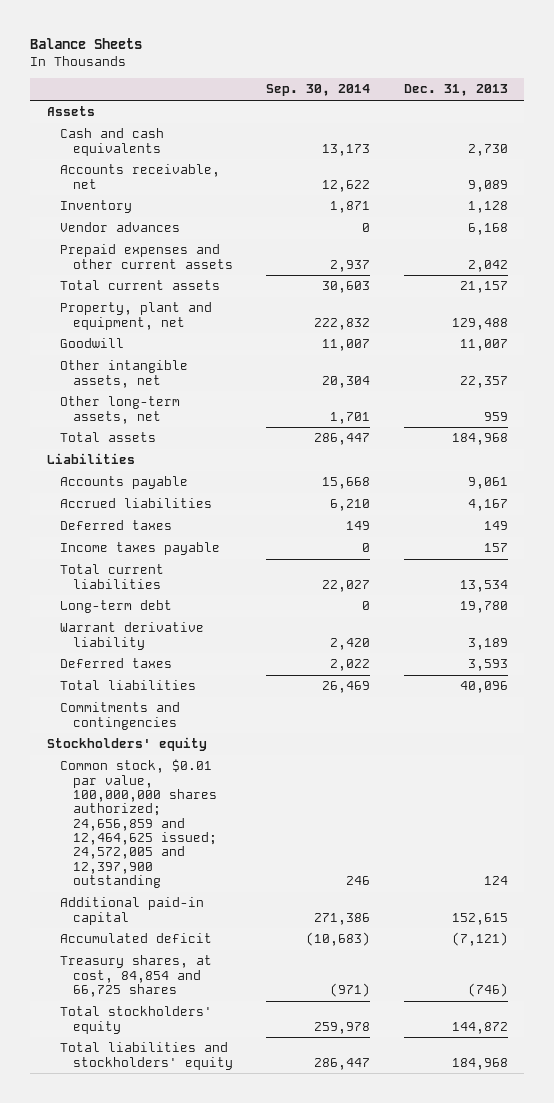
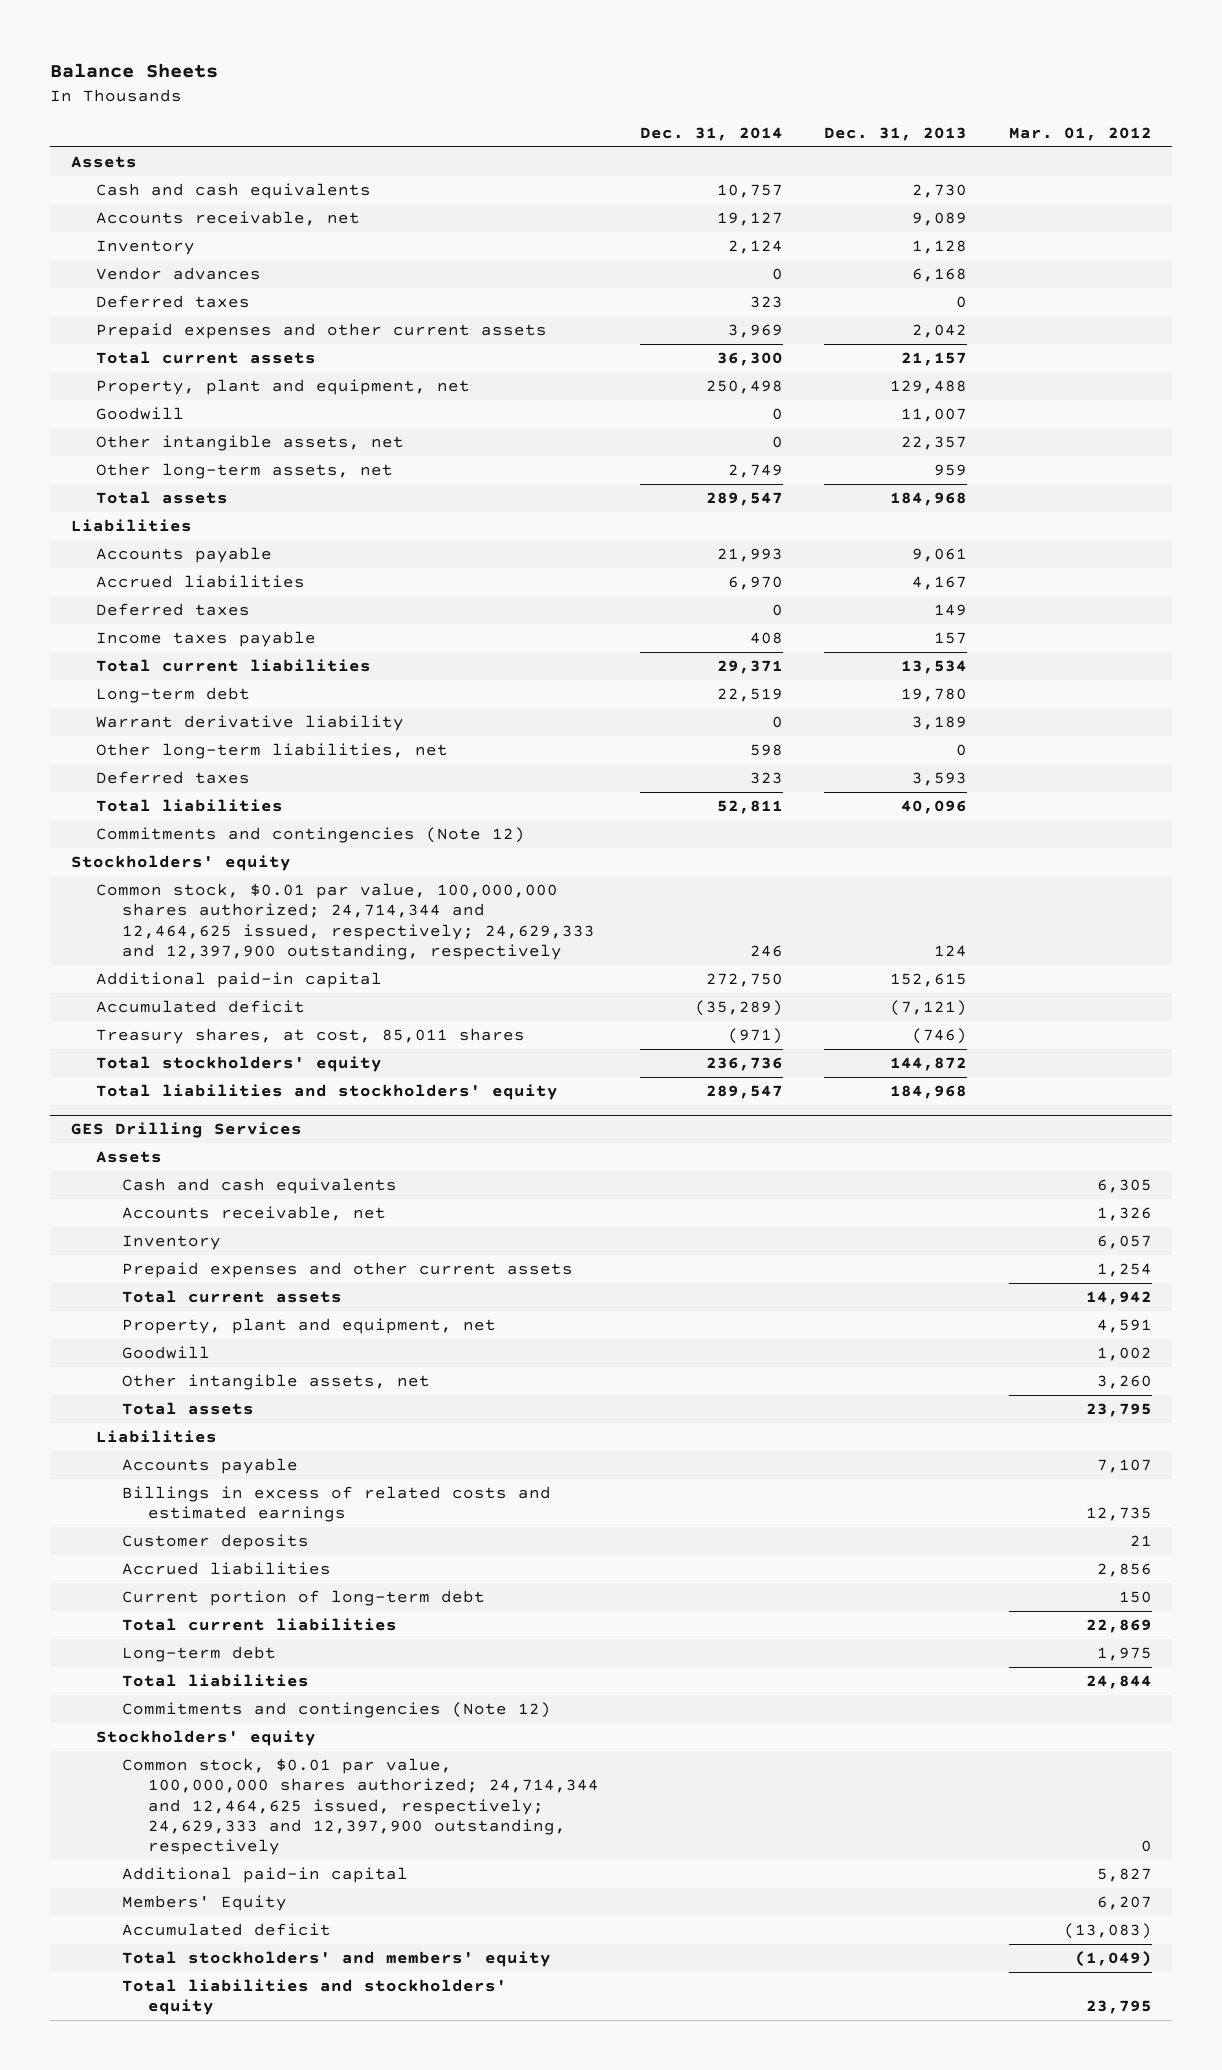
[266,84,371,97] Sep. 30, 2014 -> none
none -> [640,126,784,141] Dec. 31, 2014
none -> [1008,126,1152,141] Mar. 01, 2012
none -> [96,295,251,309] Deferred taxes
none -> [96,743,449,760] Other long-term liabilities, net
[60,702,181,730] Commitments and contingencies -> [96,827,526,844] Commitments and contingencies (Note 12)
[60,759,218,889] Common stock, $0.01 par value, 100,000,000 shares authorized; 24,656,859 and 12,464,625 issued; 24,572,005 and 12,397,900 outstanding -> [96,883,596,960] Common stock, $0.01 par value, 100,000,000 shares authorized; 24,714,344 and 12,464,625 issued, respectively; 24,629,333 and 12,397,900 outstanding, respectively
[60,955,213,998] Treasury shares, at cost, 84,854 and 66,725 shares -> [96,1028,526,1045] Treasury shares, at cost, 85,011 shares
none -> [70,1122,302,1139] GES Drilling Services
none -> [96,1151,163,1164] Assets
none -> [122,1178,398,1195] Cash and cash equivalents
none -> [122,1206,387,1222] Accounts receivable, net
none -> [122,1235,222,1251] Inventory
none -> [122,1262,574,1279] Prepaid expenses and other current assets
none -> [122,1290,343,1304] Total current assets
none -> [122,1318,497,1335] Property, plant and equipment, net
none -> [122,1346,211,1360] Goodwill
none -> [122,1374,431,1391] Other intangible assets, net
none -> [122,1402,255,1416] Total assets
none -> [96,1430,218,1444] Liabilities
none -> [122,1458,299,1475] Accounts payable
none -> [122,1486,552,1523] Billings in excess of related costs and estimated earnings
none -> [122,1534,310,1551] Customer deposits
none -> [122,1562,332,1576] Accrued liabilities
none -> [122,1590,486,1607] Current portion of long-term debt
none -> [122,1618,398,1632] Total current liabilities
none -> [122,1646,277,1663] Long-term debt
none -> [122,1674,310,1688] Total liabilities
none -> [122,1702,552,1719] Commitments and contingencies (Note 12)
none -> [96,1730,317,1747] Stockholders' equity
none -> [122,1758,600,1856] Common stock, $0.01 par value, 100,000,000 shares authorized; 24,714,344 and 12,464,625 issued, respectively; 24,629,333 and 12,397,900 outstanding, respectively
none -> [122,1867,409,1884] Additional paid-in capital
none -> [122,1895,288,1912] Members' Equity
none -> [122,1923,332,1937] Accumulated deficit
none -> [122,1951,552,1968] Total stockholders' and members' equity
none -> [122,1979,508,2016] Total liabilities and stockholders' equity

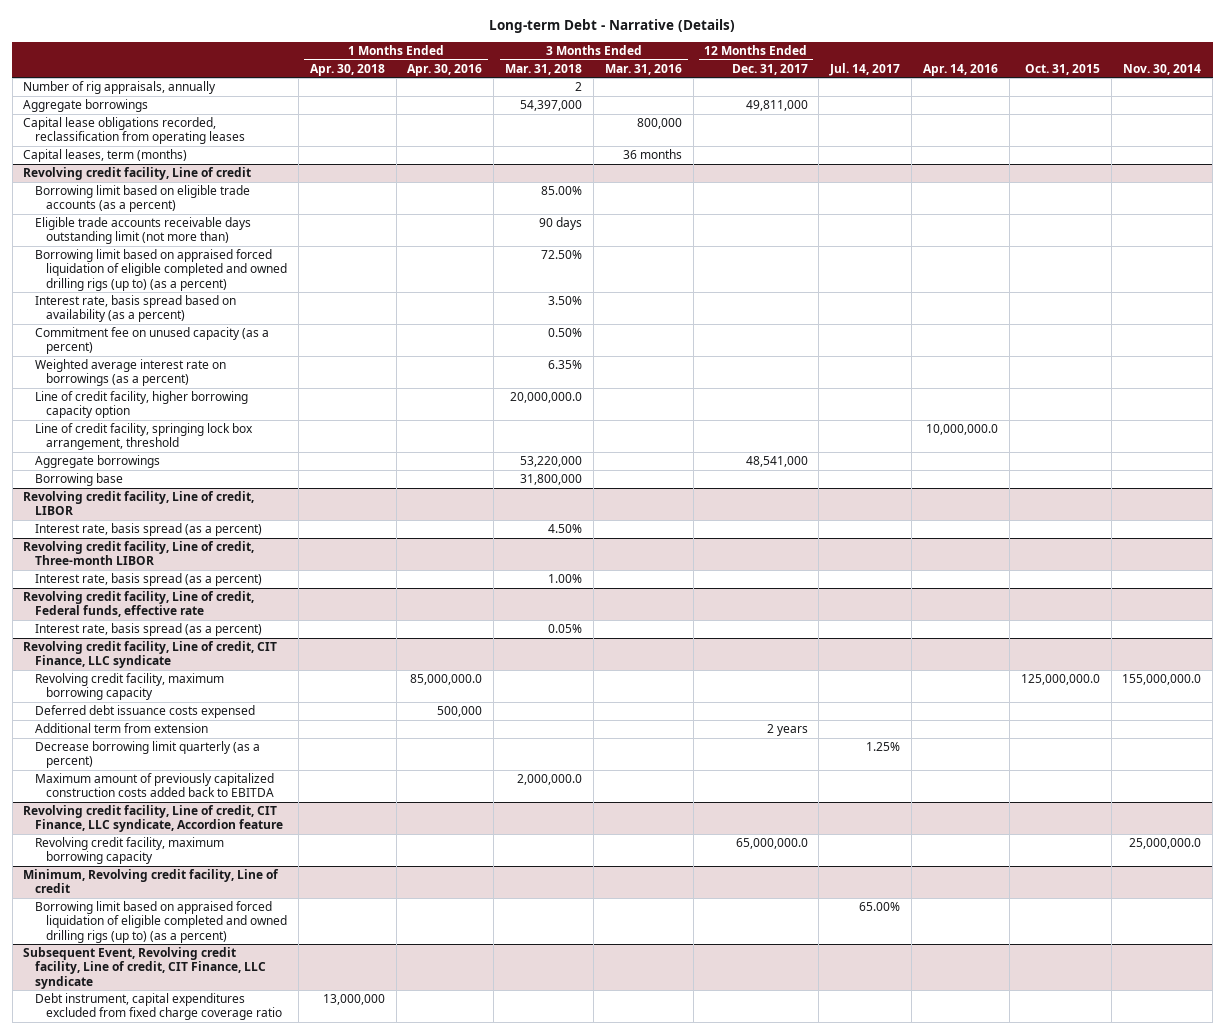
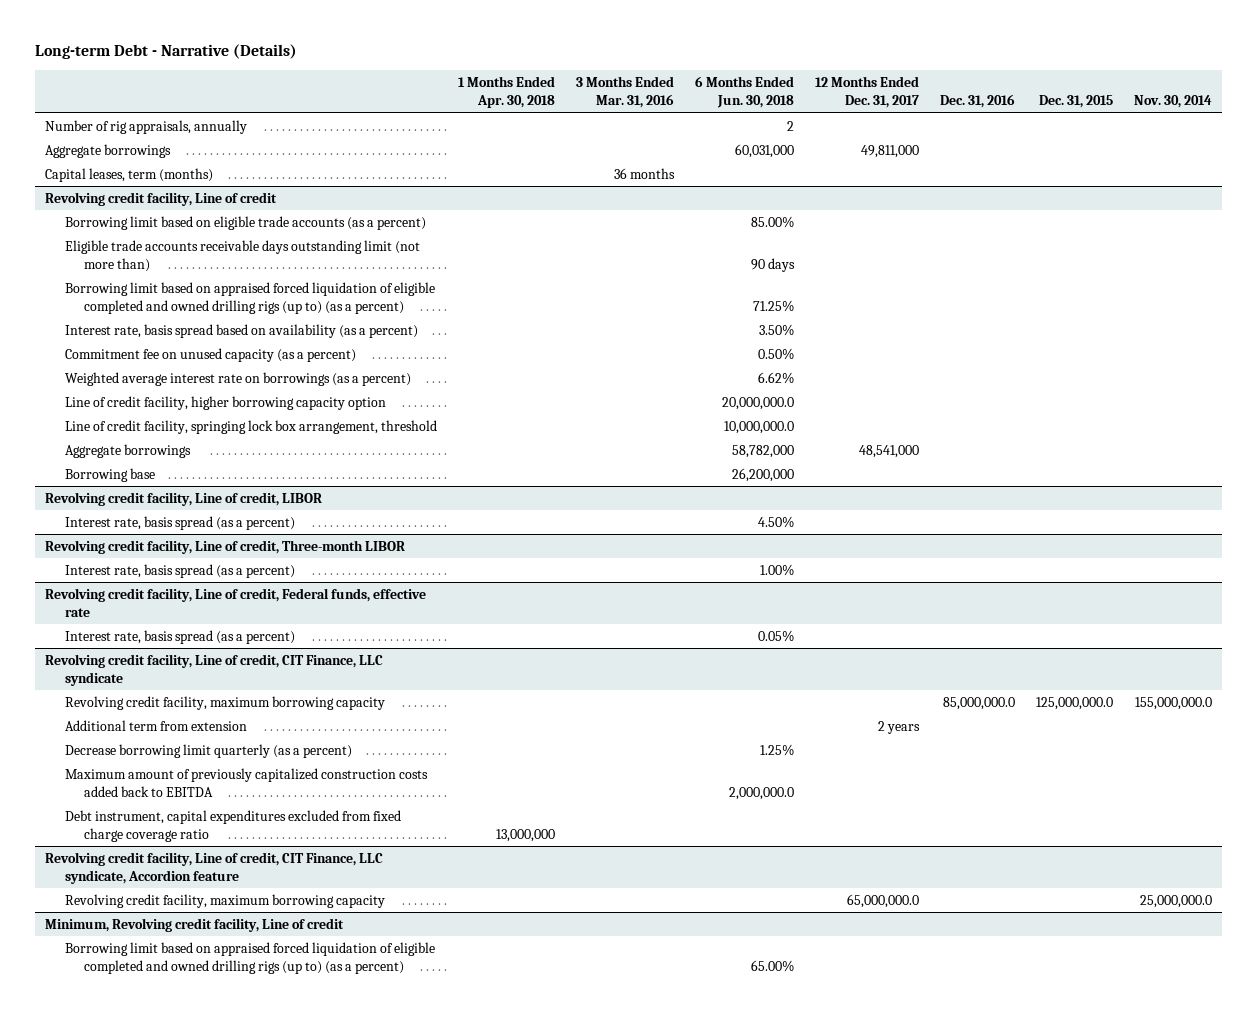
[407,63,483,76] Apr. 30, 2016 -> none
[505,63,583,75] Mar. 31, 2018 -> none
[829,62,901,76] Jul. 14, 2017 -> none
[923,63,999,76] Apr. 14, 2016 -> none
[1024,63,1100,75] Oct. 31, 2015 -> none
none -> [694,76,794,109] 6 Months Ended Jun. 30, 2018
none -> [939,94,1015,109] Dec. 31, 2016
none -> [1038,95,1113,109] Dec. 31, 2015
[23,117,245,145] Capital lease obligations recorded, reclassification from operating leases -> none
[34,705,255,719] Deferred debt issuance costs expensed -> none
none -> [64,809,401,842] Debt instrument, capital expenditures excluded from fixed charge coverage ratio
[23,947,266,989] Subsequent Event, Revolving credit facility, Line of credit, CIT Finance, LLC syndicate -> none
[34,993,283,1021] Debt instrument, capital expenditures excluded from fixed charge coverage ratio -> none

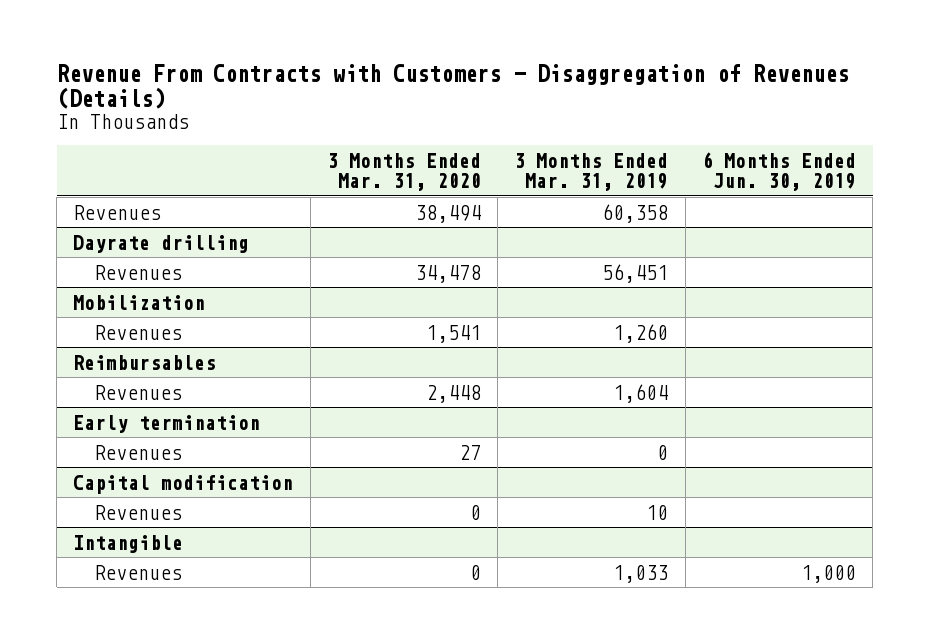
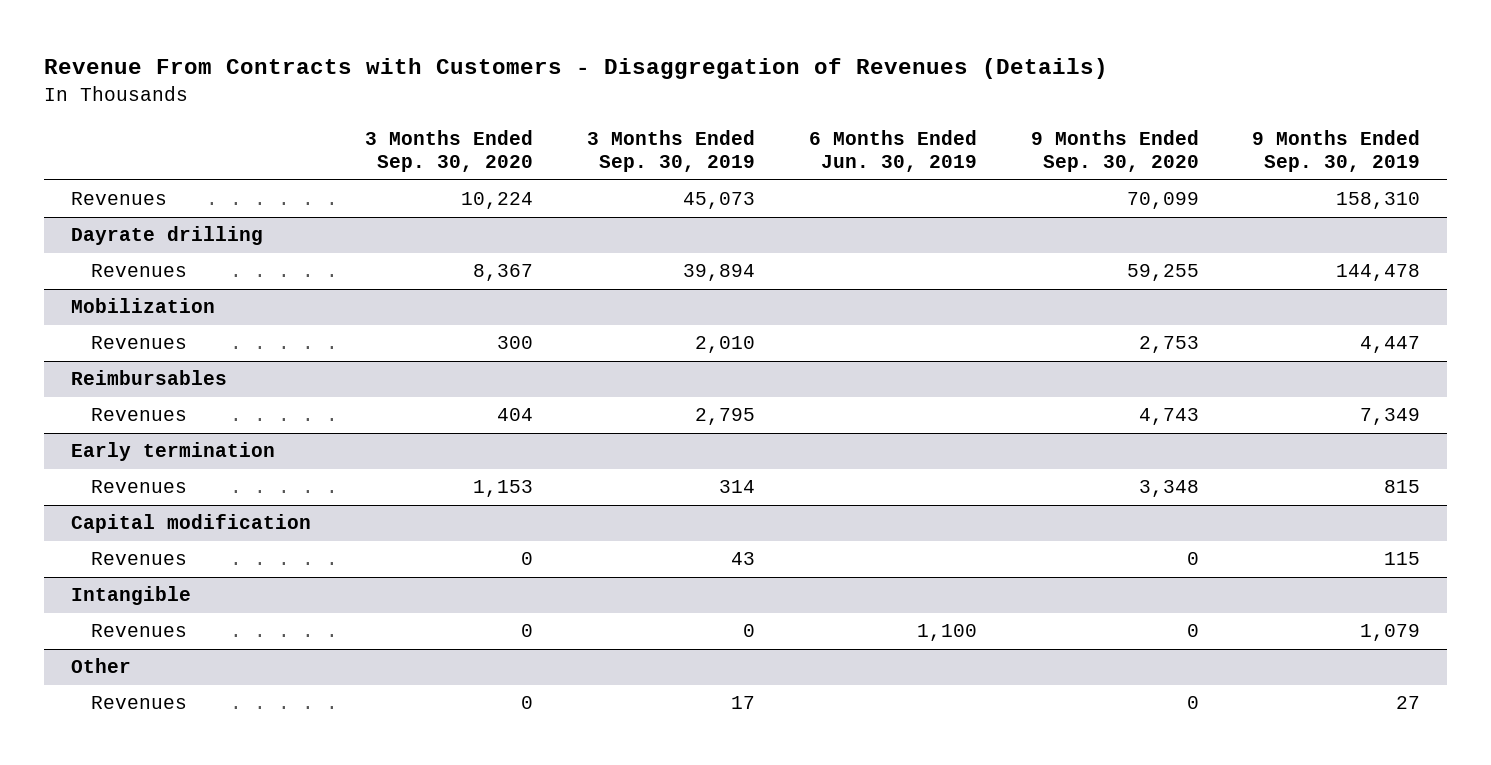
[326,152,481,191] 3 Months Ended Mar. 31, 2020 -> none
[514,152,669,191] 3 Months Ended Mar. 31, 2019 -> none
none -> [364,129,533,173] 3 Months Ended Sep. 30, 2020
none -> [586,129,755,173] 3 Months Ended Sep. 30, 2019
none -> [1030,129,1199,173] 9 Months Ended Sep. 30, 2020
none -> [1252,129,1421,173] 9 Months Ended Sep. 30, 2019
[800,564,856,583] 1,000 -> [916,624,977,642] 1,100
none -> [70,658,131,674] Other
none -> [91,696,188,710] Revenues

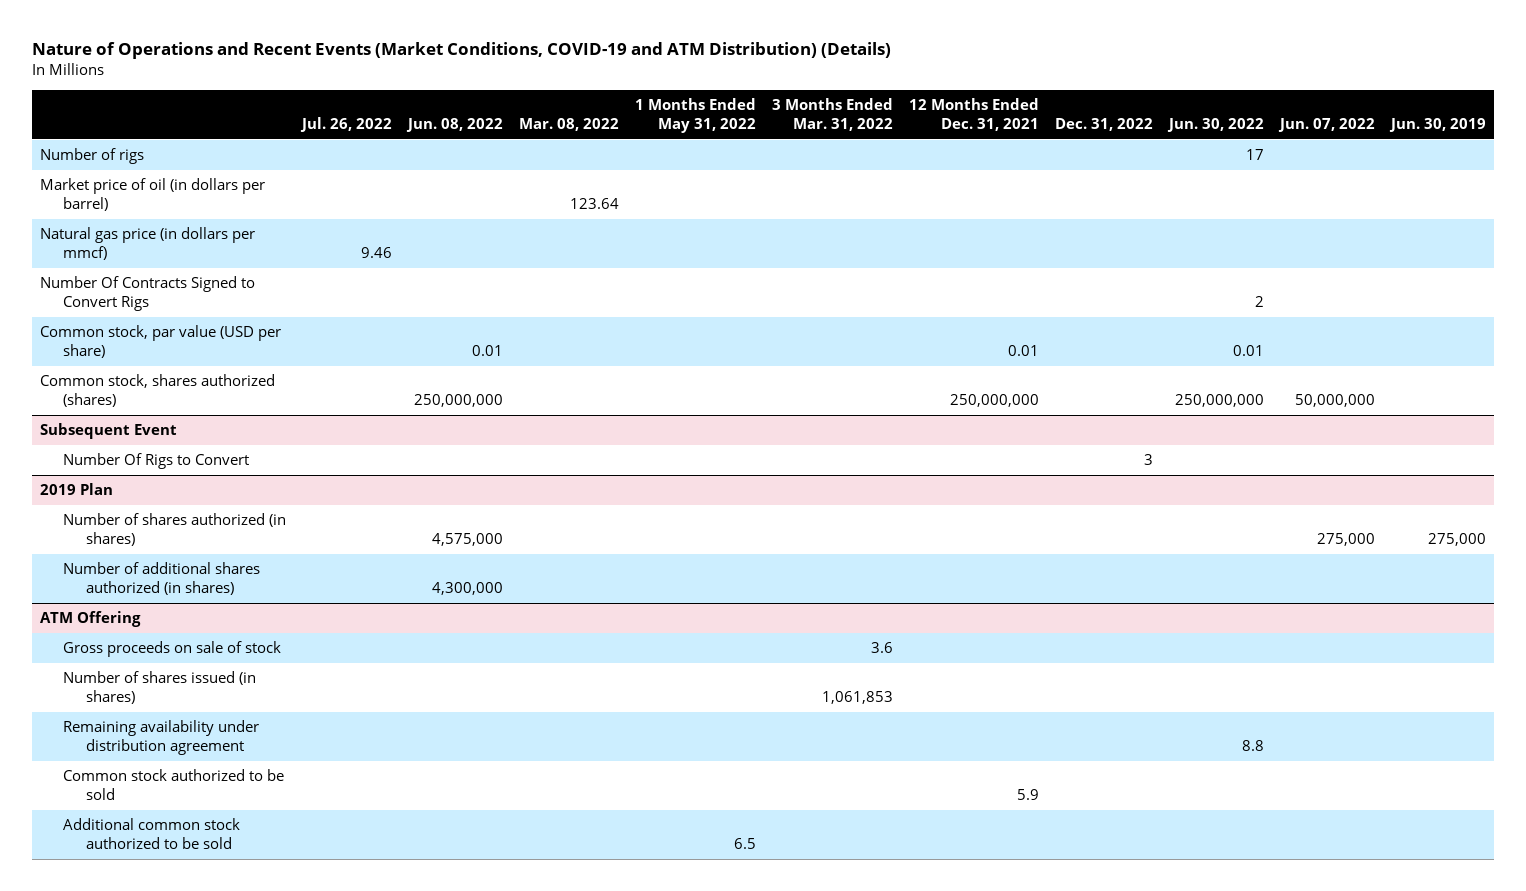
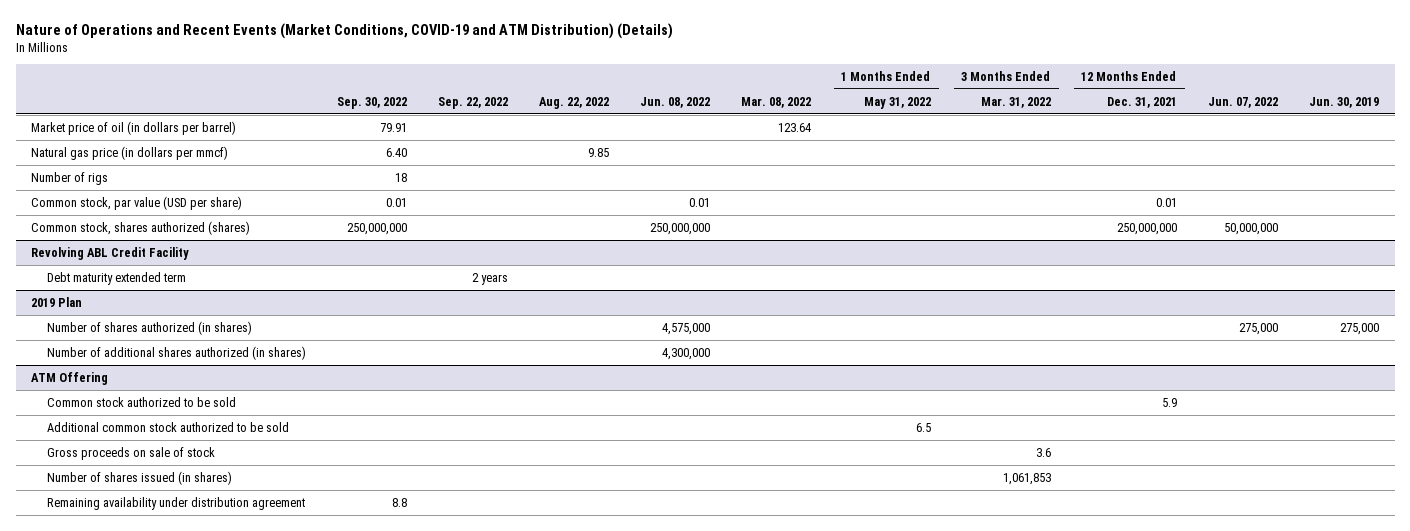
[300,116,393,132] Jul. 26, 2022 -> none
[1055,117,1154,131] Dec. 31, 2022 -> none
[1167,117,1265,132] Jun. 30, 2022 -> none
none -> [336,96,407,109] Sep. 30, 2022
none -> [437,96,508,109] Sep. 22, 2022
none -> [538,96,609,109] Aug. 22, 2022
[40,276,256,312] Number Of Contracts Signed to Convert Rigs -> none
[40,148,145,165] Number of rigs -> [31,171,109,185] Number of rigs
[40,423,178,440] Subsequent Event -> none
[63,453,250,470] Number Of Rigs to Convert -> none
none -> [31,246,190,260] Revolving ABL Credit Facility
none -> [46,271,186,285] Debt maturity extended term
[63,769,285,801] Common stock authorized to be sold -> [46,396,236,407] Common stock authorized to be sold
[63,818,241,850] Additional common stock authorized to be sold -> [46,421,289,432] Additional common stock authorized to be sold

